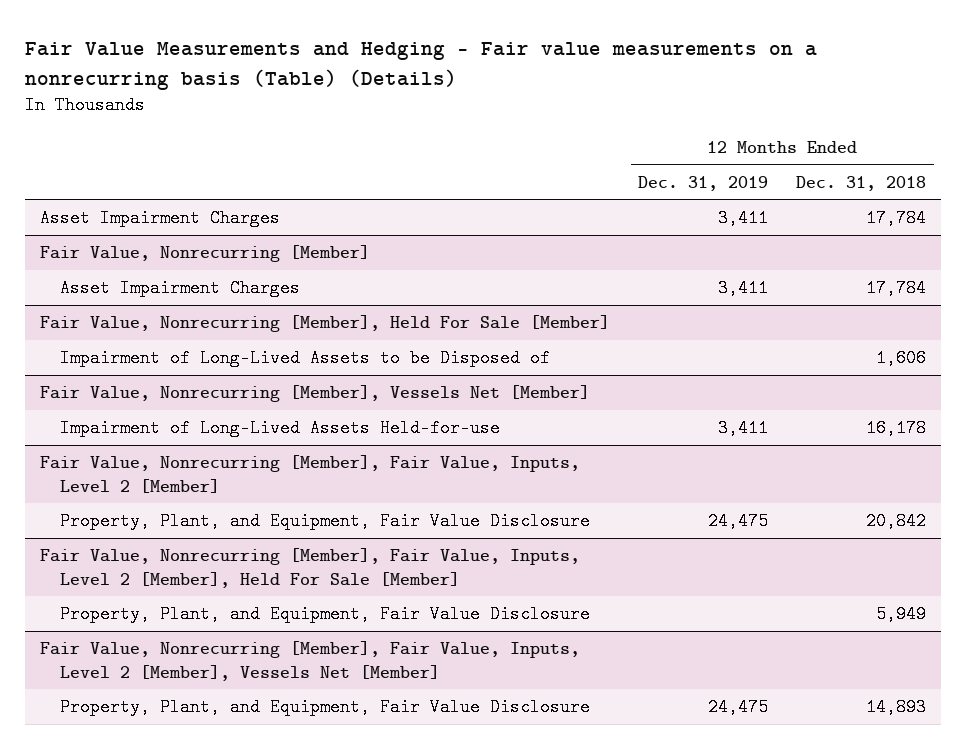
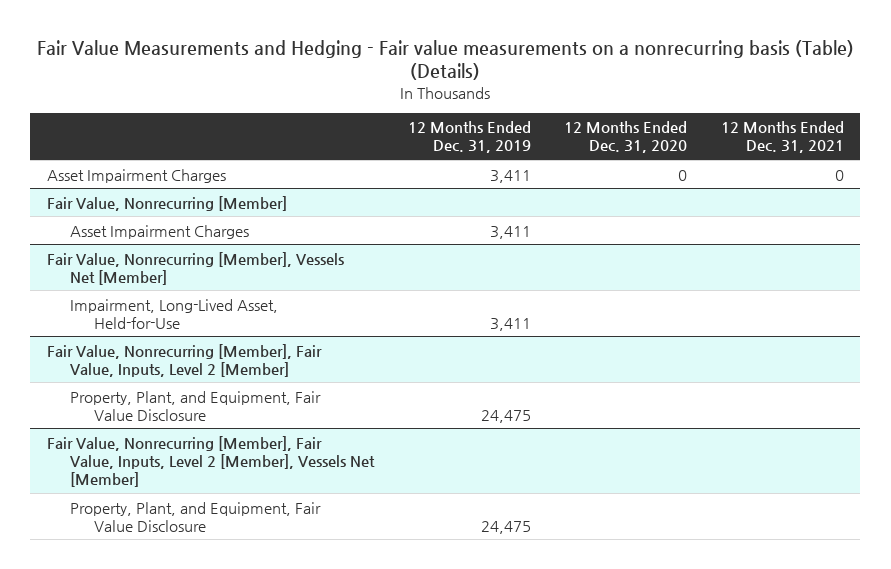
[796,175,927,191] Dec. 31, 2018 -> none
none -> [564,121,688,154] 12 Months Ended Dec. 31, 2020
none -> [720,121,844,154] 12 Months Ended Dec. 31, 2021
[39,315,610,333] Fair Value, Nonrecurring [Member], Held For Sale [Member] -> none
[60,349,551,368] Impairment of Long-Lived Assets to be Disposed of -> none
[60,419,501,438] Impairment of Long-Lived Assets Held-for-use -> [70,298,279,329] Impairment, Long-Lived Asset, Held-for-Use
[39,548,580,588] Fair Value, Nonrecurring [Member], Fair Value, Inputs, Level 2 [Member], Held For Sale [Member] -> none
[60,605,591,624] Property, Plant, and Equipment, Fair Value Disclosure -> none

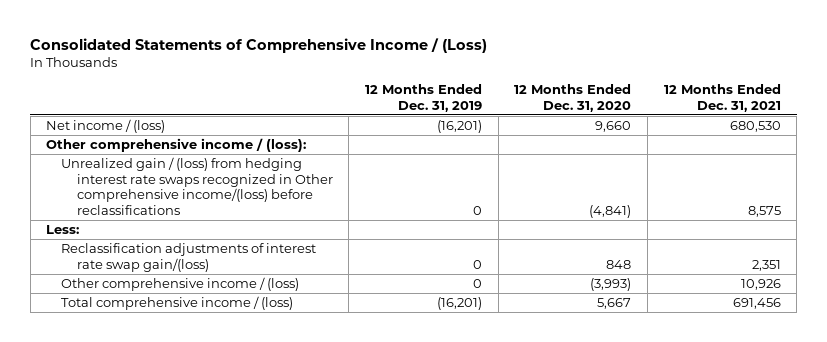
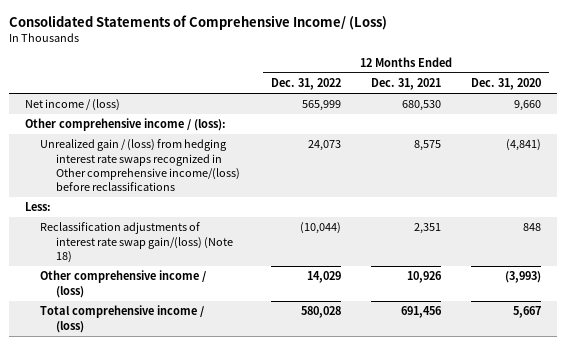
[30,37,488,53] Consolidated Statements of Comprehensive Income / (Loss) -> [9,14,388,30] Consolidated Statements of Comprehensive Income/ (Loss)
[365,83,483,112] 12 Months Ended Dec. 31, 2019 -> none
none -> [270,78,341,91] Dec. 31, 2022
[61,242,317,272] Reclassification adjustments of interest rate swap gain/(loss) -> [40,222,234,263] Reclassification adjustments of interest rate swap gain/(loss) (Note 18)

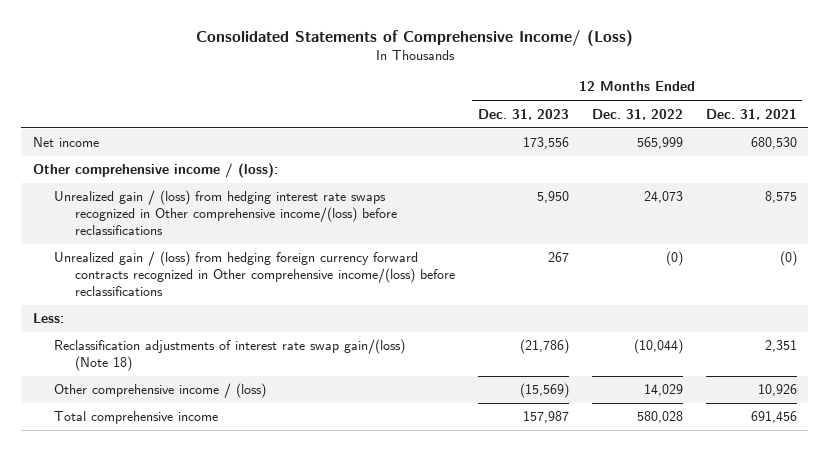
[471,78,542,91] Dec. 31, 2020 -> none
none -> [477,108,569,120] Dec. 31, 2023
[24,99,120,112] Net income / (loss) -> [32,137,99,148] Net income
none -> [53,251,455,296] Unrealized gain / (loss) from hedging foreign currency forward contracts recognized in Other comprehensive income/(loss) before reclassifications
[40,305,205,333] Total comprehensive income / (loss) -> [53,411,218,425] Total comprehensive income

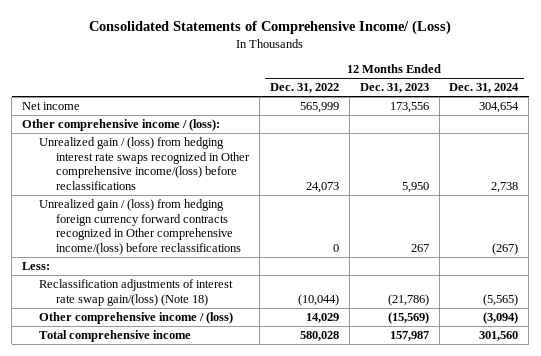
[705,108,797,120] Dec. 31, 2021 -> none
none -> [449,83,520,94] Dec. 31, 2024
[665,251,683,267] (0) -> [333,244,340,253] 0

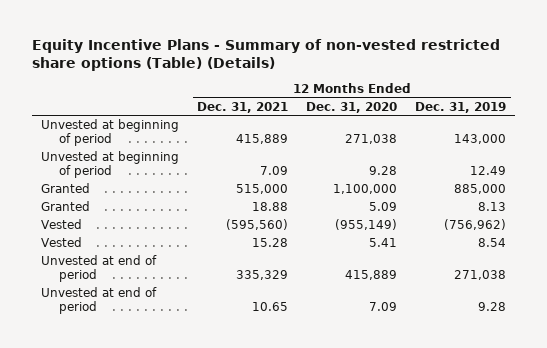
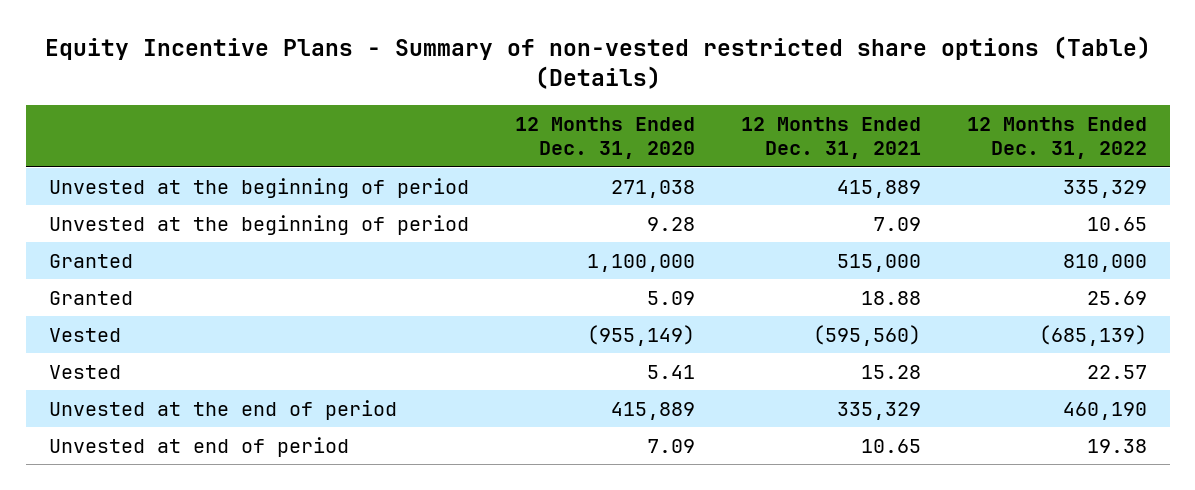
[415,101,507,113] Dec. 31, 2019 -> none
none -> [966,116,1147,160] 12 Months Ended Dec. 31, 2022
[41,119,180,147] Unvested at beginning of period -> [48,177,469,198] Unvested at the beginning of period
[41,151,180,179] Unvested at beginning of period -> [48,214,469,235] Unvested at the beginning of period
[41,255,158,283] Unvested at end of period -> [48,399,397,420] Unvested at the end of period

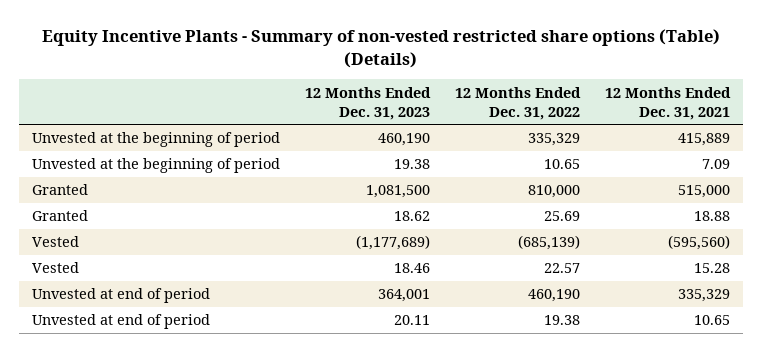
[44,35,1151,89] Equity Incentive Plans - Summary of non-vested restricted share options (Table) (Details) -> [42,29,721,68] Equity Incentive Plants - Summary of non-vested restricted share options (Table) (Details)
[514,116,695,160] 12 Months Ended Dec. 31, 2020 -> none
none -> [305,86,432,120] 12 Months Ended Dec. 31, 2023
[48,399,397,420] Unvested at the end of period -> [32,288,211,304] Unvested at end of period

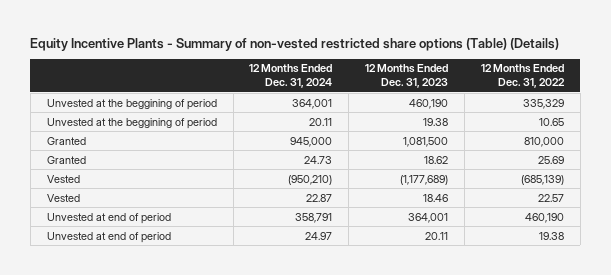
[605,86,732,120] 12 Months Ended Dec. 31, 2021 -> none
none -> [249,64,333,89] 12 Months Ended Dec. 31, 2024
[32,132,281,148] Unvested at the beginning of period -> [46,98,217,110] Unvested at the beggining of period
[32,158,281,174] Unvested at the beginning of period -> [46,117,217,129] Unvested at the beggining of period

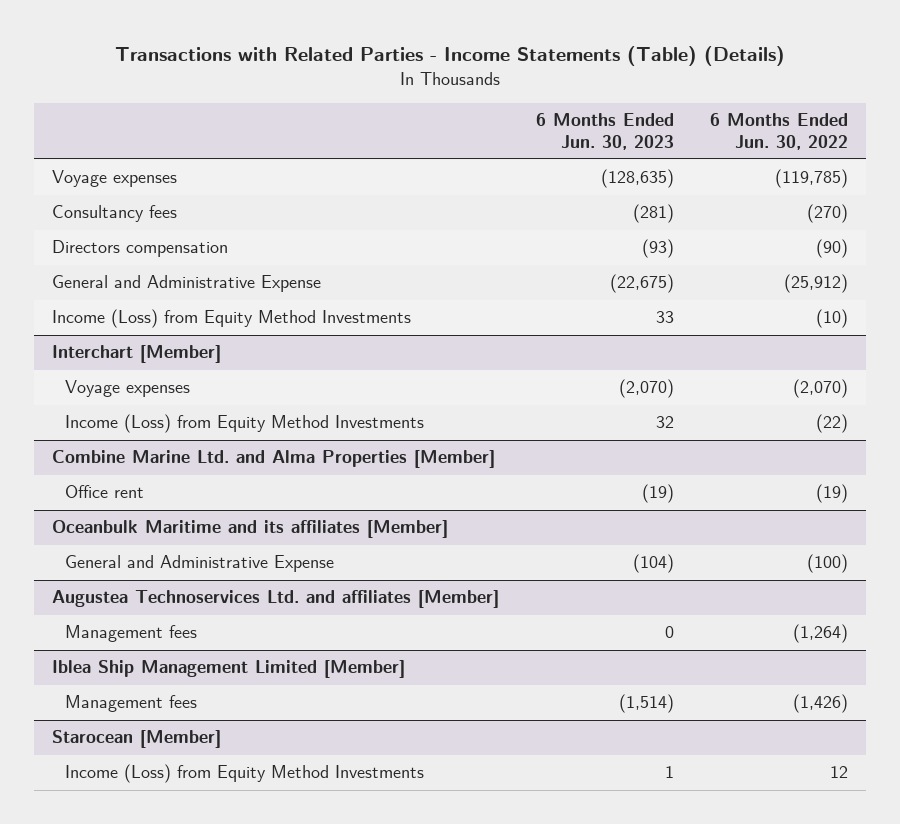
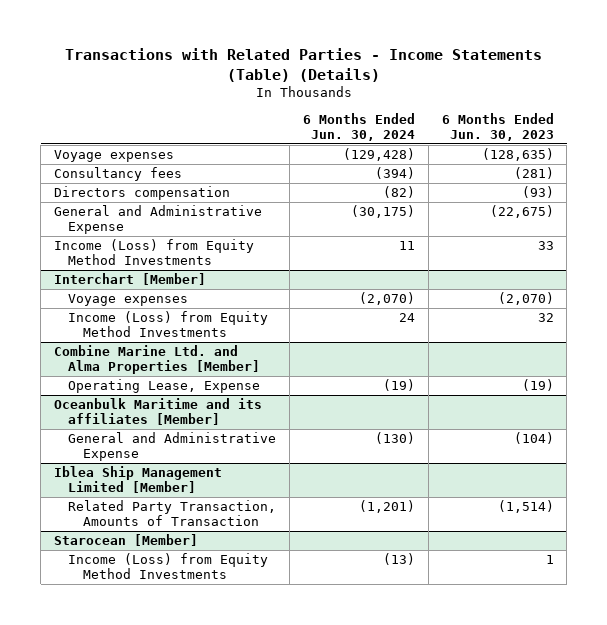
[710,113,849,150] 6 Months Ended Jun. 30, 2022 -> none
none -> [302,113,415,141] 6 Months Ended Jun. 30, 2024
[64,485,144,499] Office rent -> [68,379,261,394] Operating Lease, Expense
[52,590,500,609] Augustea Technoservices Ltd. and affiliates [Member] -> none
[64,625,197,643] Management fees -> none
[64,695,197,713] Management fees -> [68,500,277,526] Related Party Transaction, Amounts of Transaction

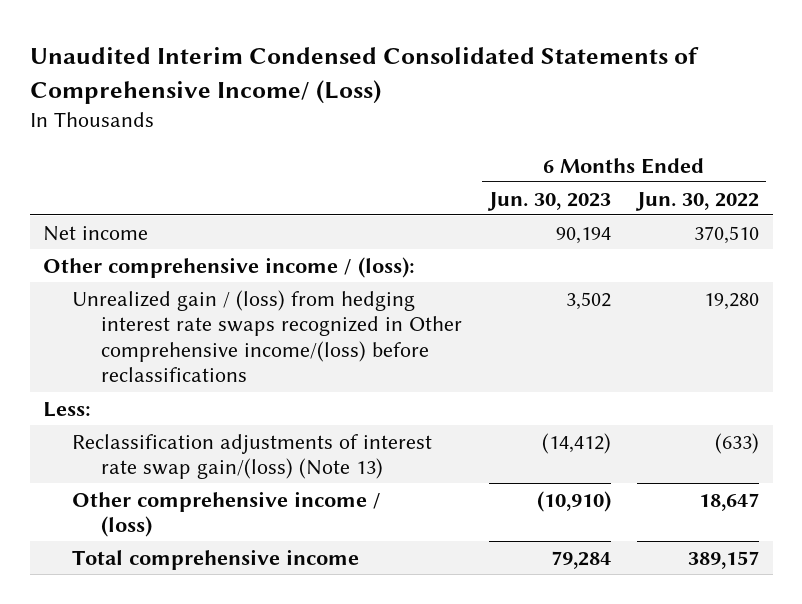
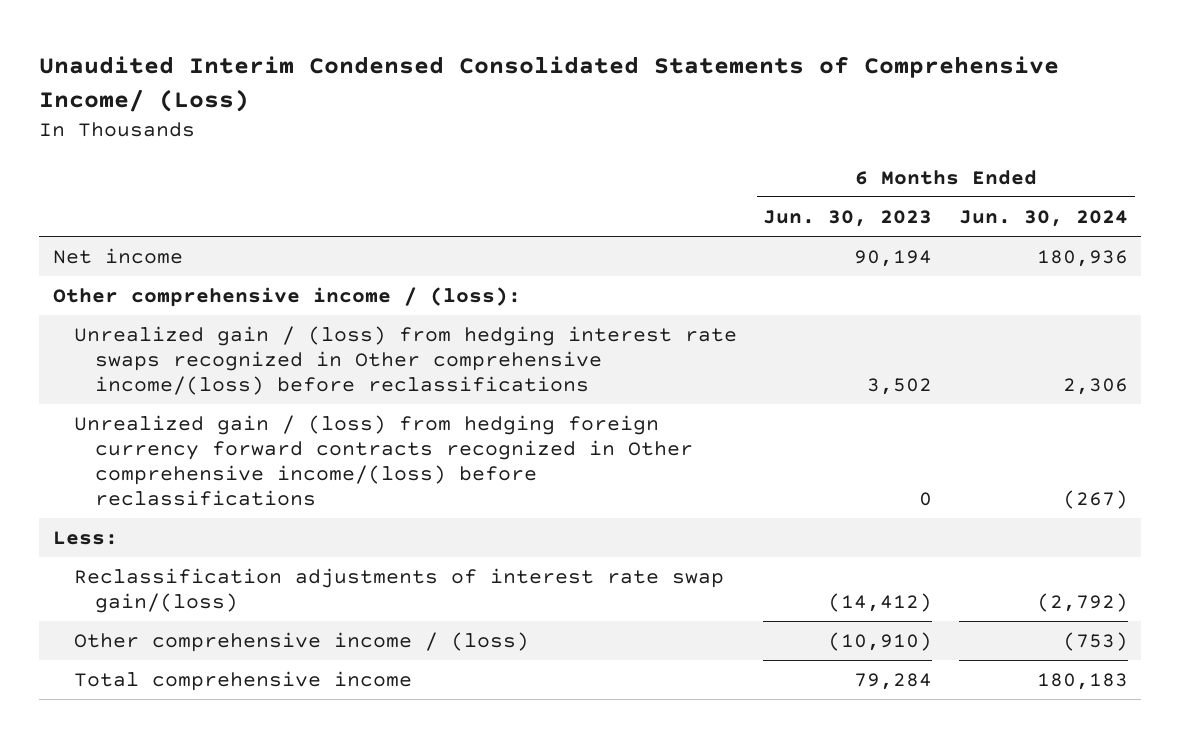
[635,191,760,211] Jun. 30, 2022 -> none
none -> [959,209,1129,227] Jun. 30, 2024
none -> [73,415,693,507] Unrealized gain / (loss) from hedging foreign currency forward contracts recognized in Other comprehensive income/(loss) before reclassifications
[71,433,432,480] Reclassification adjustments of interest rate swap gain/(loss) (Note 13) -> [73,568,724,614] Reclassification adjustments of interest rate swap gain/(loss)

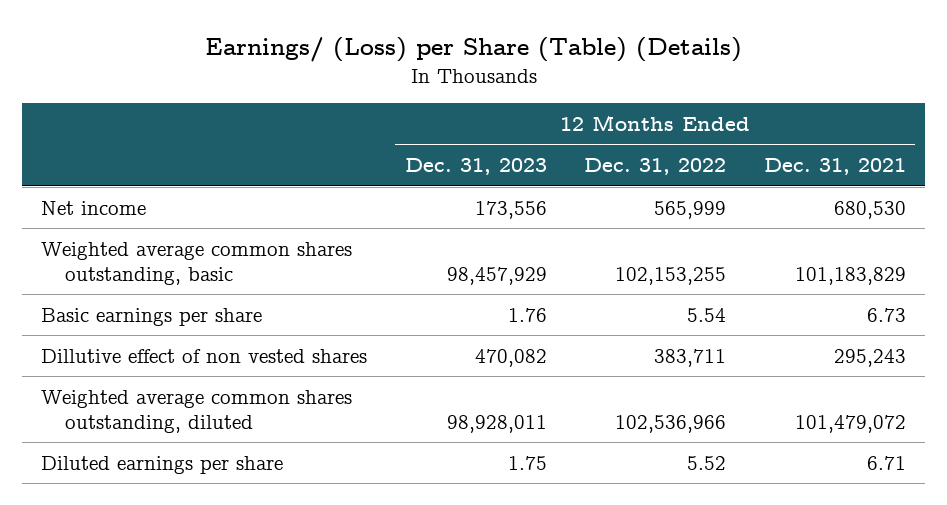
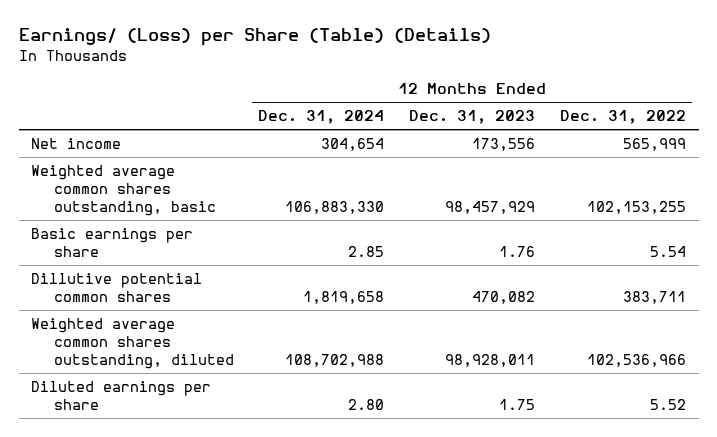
[763,158,906,176] Dec. 31, 2021 -> none
none -> [258,110,385,125] Dec. 31, 2024
[41,348,368,363] Dillutive effect of non vested shares -> [31,273,203,303] Dillutive potential common shares

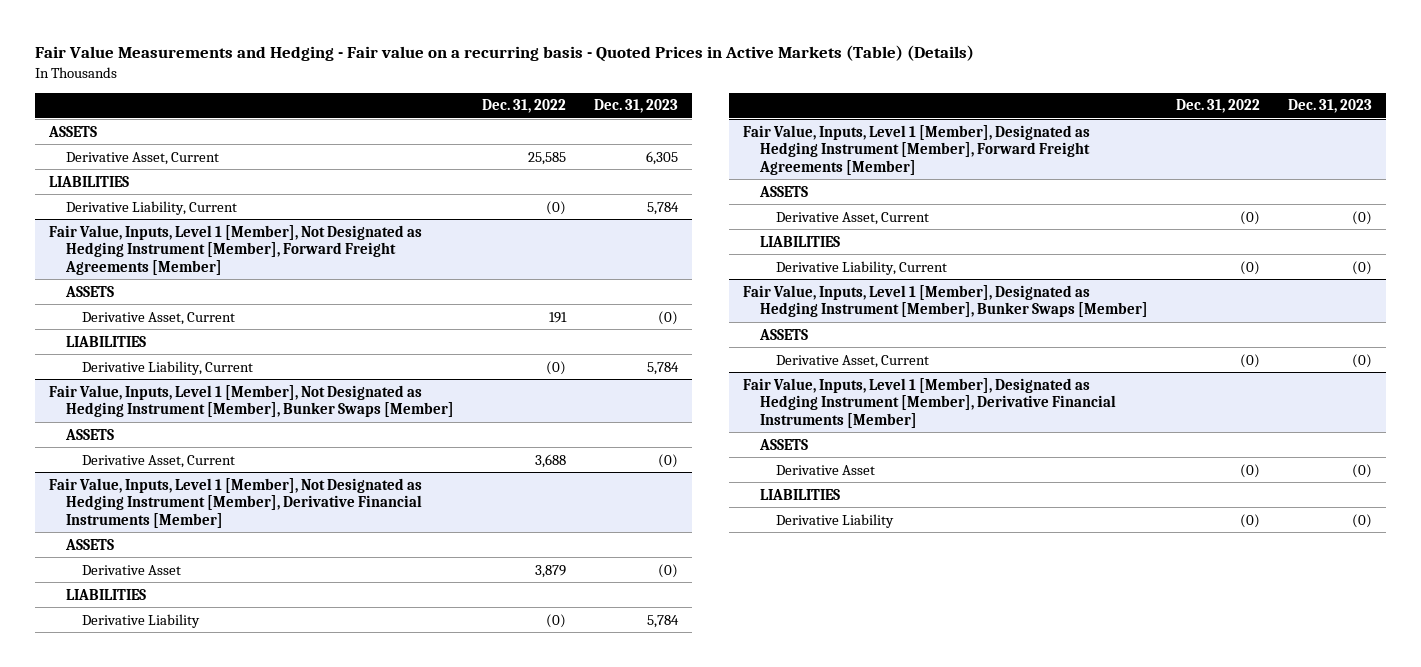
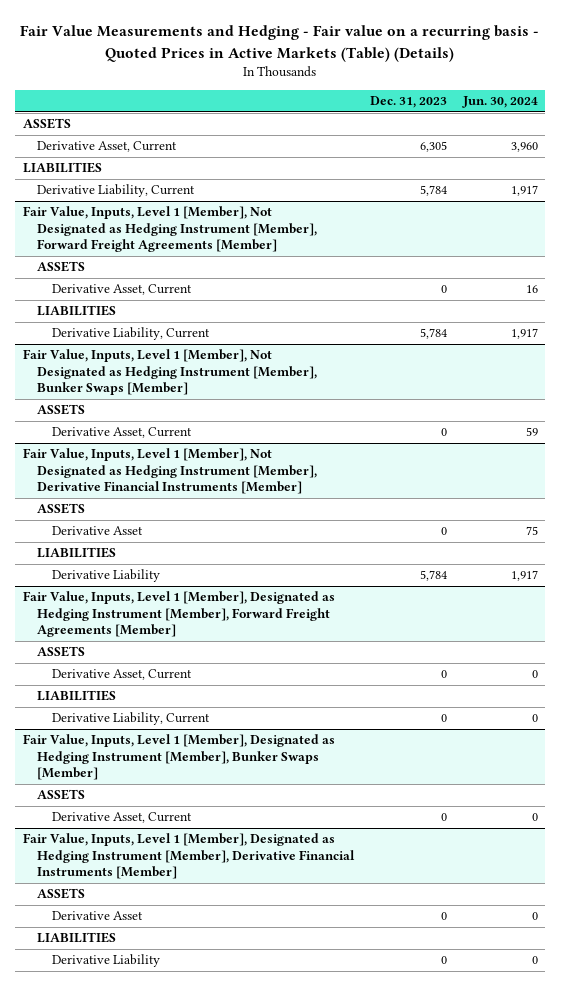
[482,99,567,114] Dec. 31, 2022 -> none
none -> [461,96,538,109] Jun. 30, 2024
[658,310,679,325] (0) -> [441,285,448,294] 0
[658,453,679,468] (0) -> [441,428,448,437] 0
[658,563,679,578] (0) -> [441,527,448,536] 0
[1351,210,1372,225] (0) -> [441,670,448,679] 0
[1351,260,1372,275] (0) -> [441,714,448,723] 0
[1351,353,1372,368] (0) -> [441,813,448,822] 0
[1351,463,1372,478] (0) -> [441,912,448,921] 0
[1351,513,1372,528] (0) -> [441,956,448,965] 0

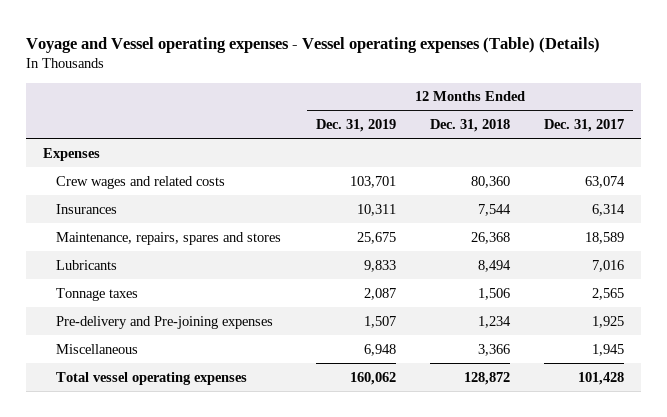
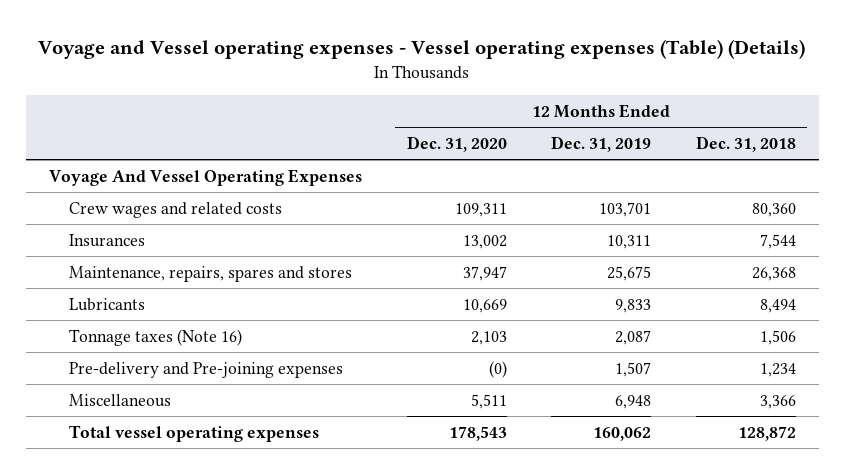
[544,119,625,133] Dec. 31, 2017 -> none
none -> [406,136,507,153] Dec. 31, 2020
[43,147,101,161] Expenses -> none
none -> [48,168,362,186] Voyage And Vessel Operating Expenses
[56,287,139,301] Tonnage taxes -> [68,328,242,346] Tonnage taxes (Note 16)

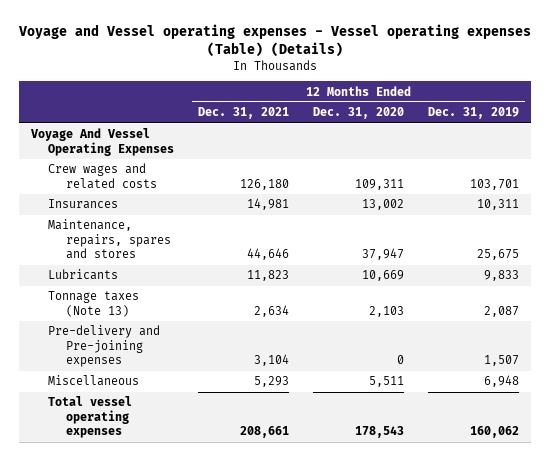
[696,136,797,153] Dec. 31, 2018 -> none
none -> [198,107,290,120] Dec. 31, 2021
[68,328,242,346] Tonnage taxes (Note 16) -> [48,291,140,317] Tonnage taxes (Note 13)
[488,360,507,378] (0) -> [397,355,405,365] 0

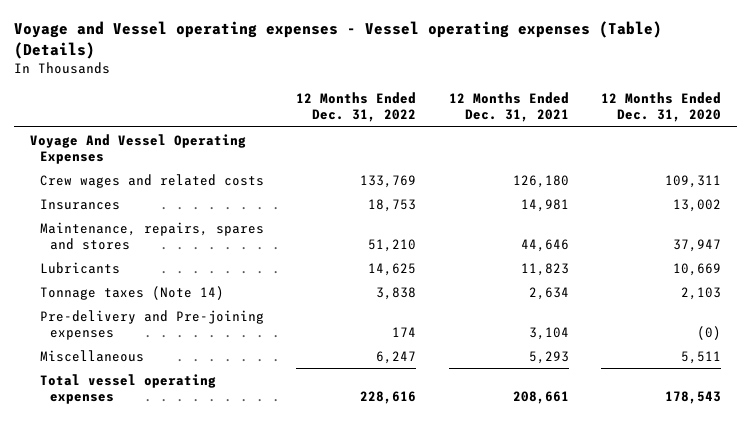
[428,107,520,120] Dec. 31, 2019 -> none
none -> [296,91,417,123] 12 Months Ended Dec. 31, 2022
[48,291,140,317] Tonnage taxes (Note 13) -> [39,285,224,300] Tonnage taxes (Note 14)
[397,355,405,365] 0 -> [697,325,722,340] (0)

